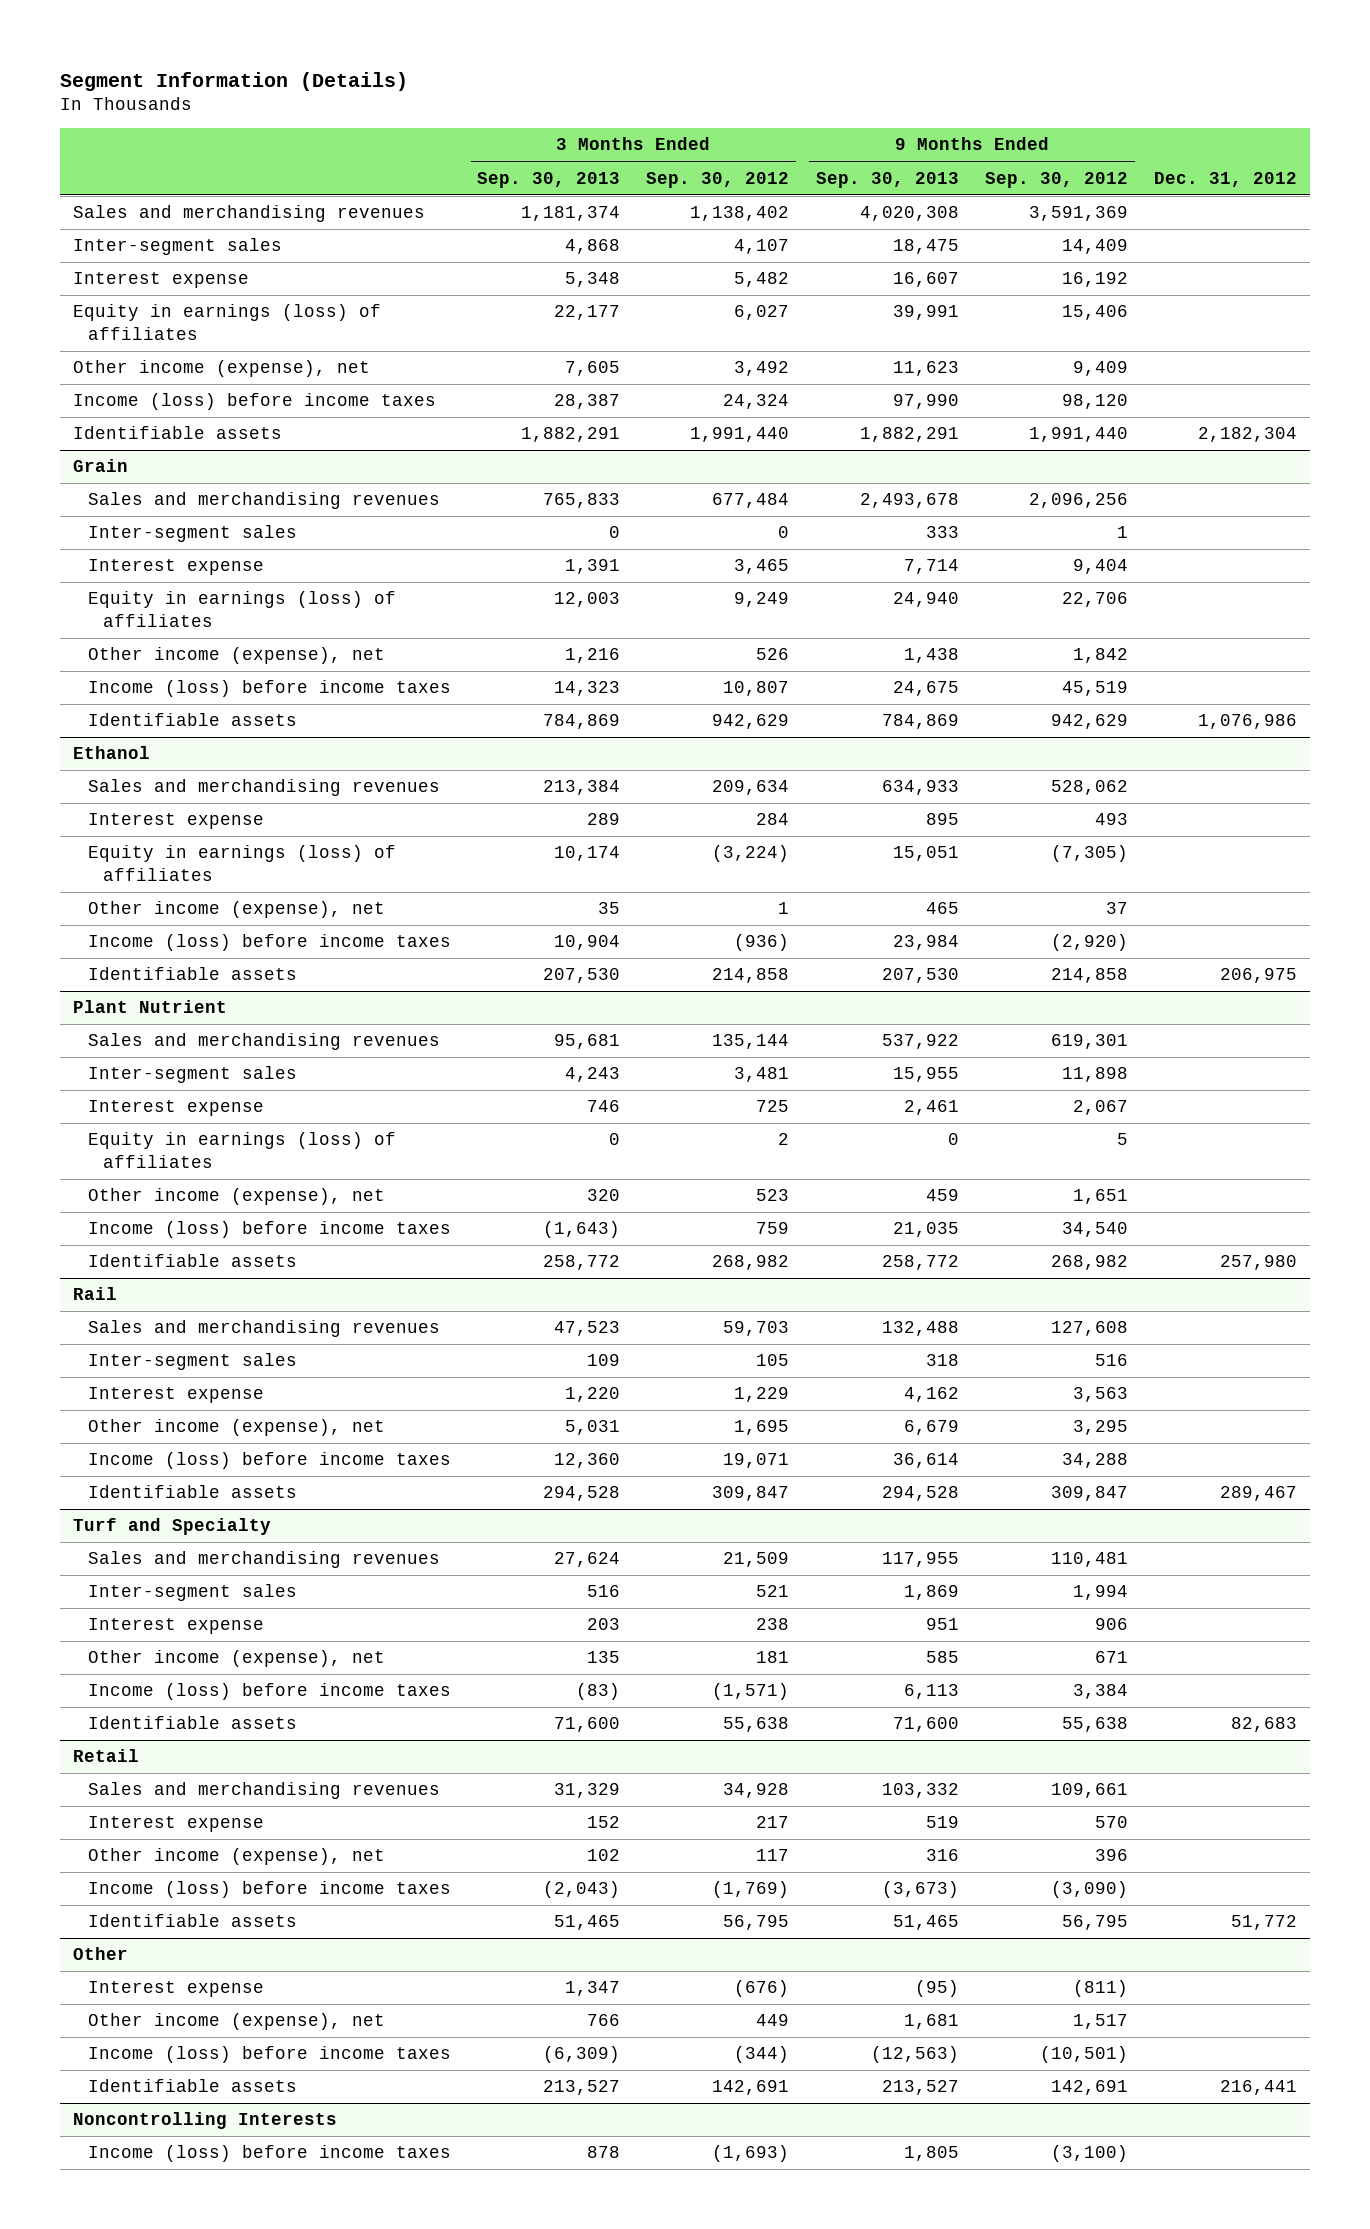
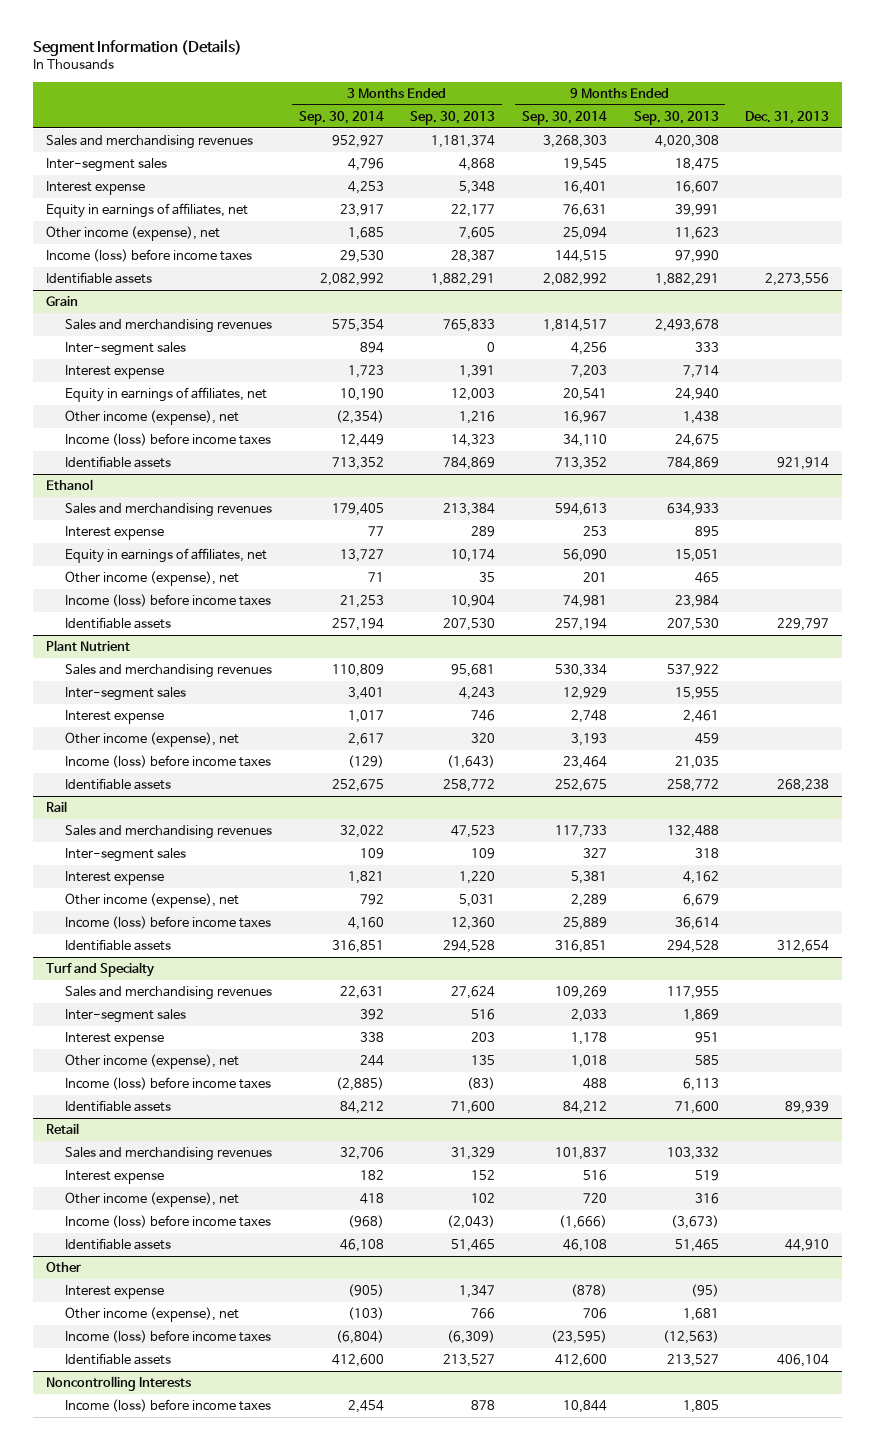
[646,171,790,188] Sep. 30, 2012 -> none
[984,171,1128,188] Sep. 30, 2012 -> none
[1154,171,1298,187] Dec. 31, 2012 -> none
none -> [298,110,384,125] Sep. 30, 2014
none -> [521,110,607,125] Sep. 30, 2014
none -> [745,110,830,124] Dec. 31, 2013
[72,304,381,340] Equity in earnings (loss) of affiliates -> [46,203,249,219] Equity in earnings of affiliates, net
[87,591,396,627] Equity in earnings (loss) of affiliates -> [64,387,267,403] Equity in earnings of affiliates, net
[87,845,396,881] Equity in earnings (loss) of affiliates -> [64,548,267,564] Equity in earnings of affiliates, net
[87,1132,396,1168] Equity in earnings (loss) of affiliates -> none

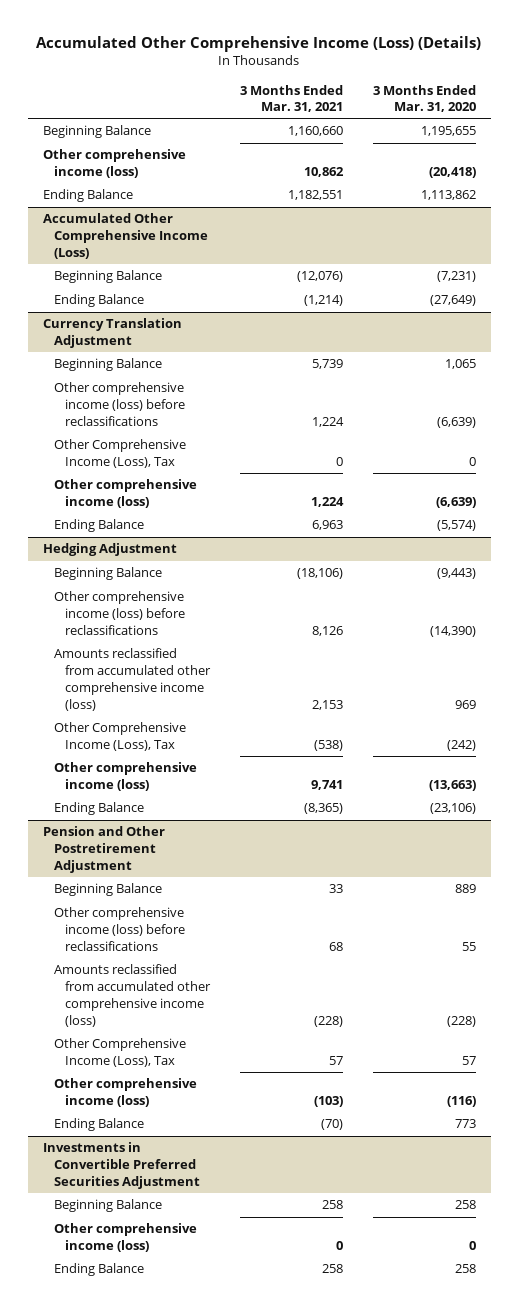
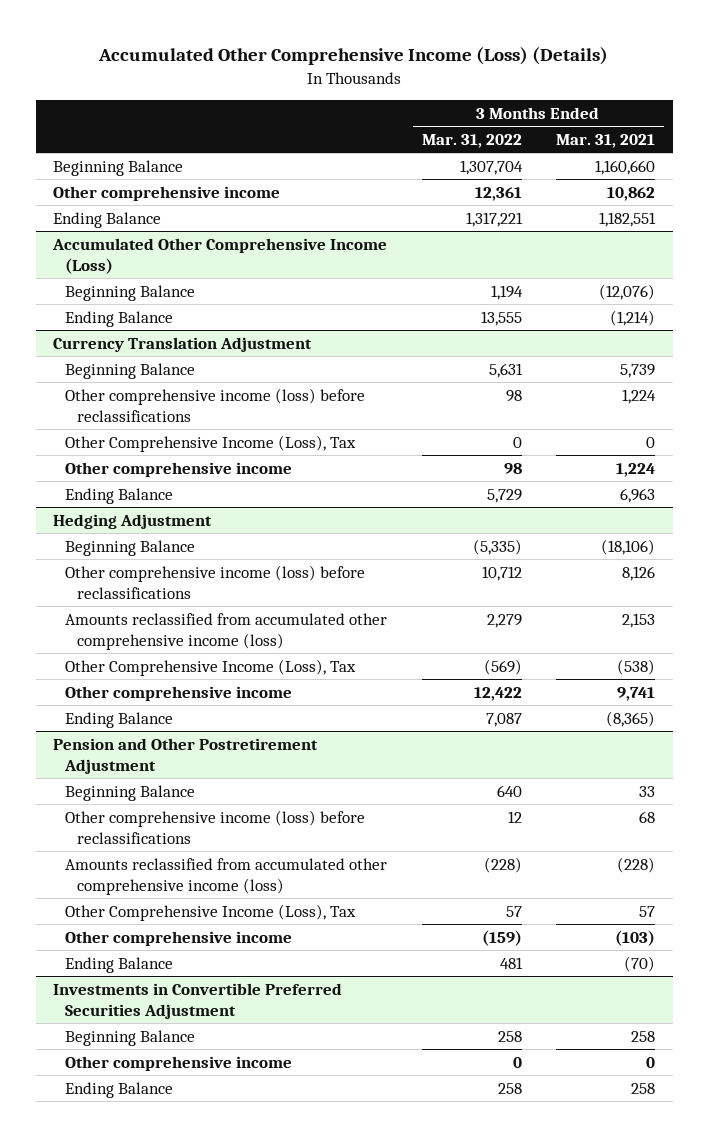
[372,84,476,113] 3 Months Ended Mar. 31, 2020 -> none
none -> [421,133,522,148] Mar. 31, 2022
[42,149,186,179] Other comprehensive income (loss) -> [52,185,280,201] Other comprehensive income
[53,479,197,509] Other comprehensive income (loss) -> [64,461,292,477] Other comprehensive income
[53,762,197,792] Other comprehensive income (loss) -> [64,685,292,701] Other comprehensive income
[53,1078,197,1108] Other comprehensive income (loss) -> [64,930,292,946] Other comprehensive income
[53,1223,197,1253] Other comprehensive income (loss) -> [64,1055,292,1071] Other comprehensive income

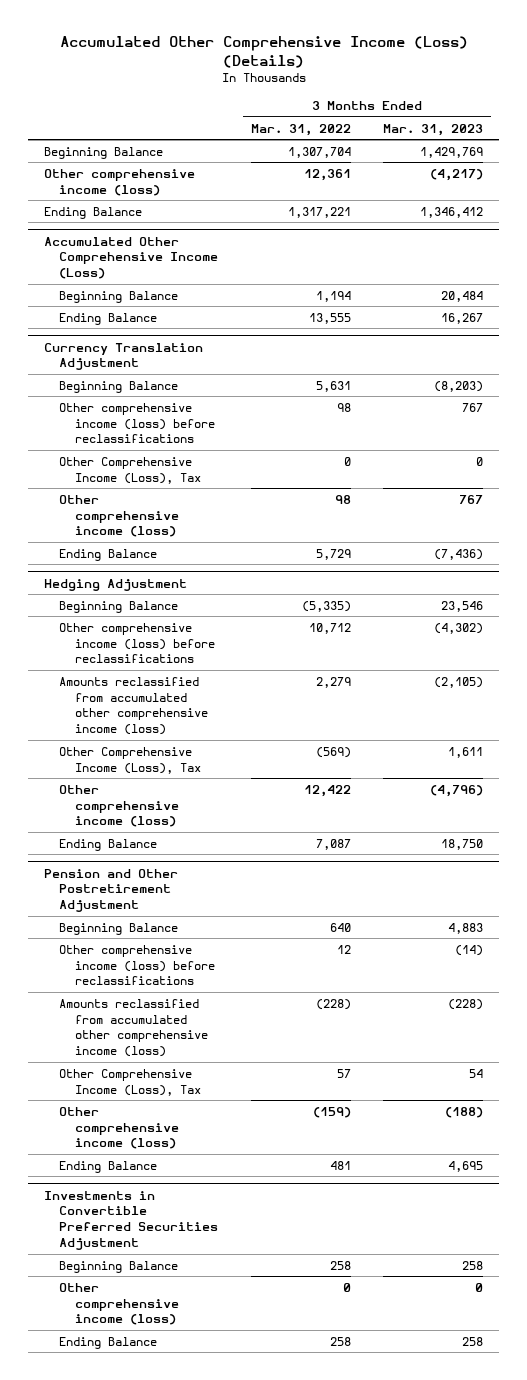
[556,133,656,148] Mar. 31, 2021 -> none
none -> [382,123,483,136] Mar. 31, 2023
[52,185,280,201] Other comprehensive income -> [44,168,196,196] Other comprehensive income (loss)
[64,461,292,477] Other comprehensive income -> [59,494,179,538] Other comprehensive income (loss)
[64,685,292,701] Other comprehensive income -> [59,784,179,828] Other comprehensive income (loss)
[64,930,292,946] Other comprehensive income -> [59,1106,179,1150] Other comprehensive income (loss)
[64,1055,292,1071] Other comprehensive income -> [59,1282,179,1326] Other comprehensive income (loss)

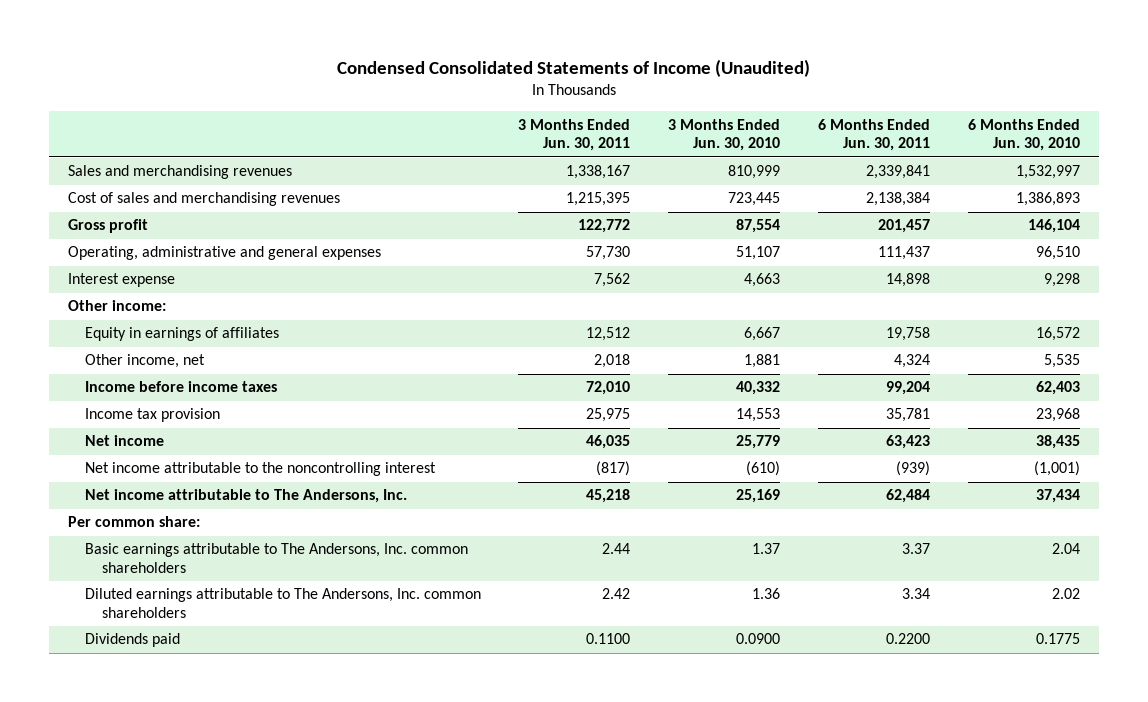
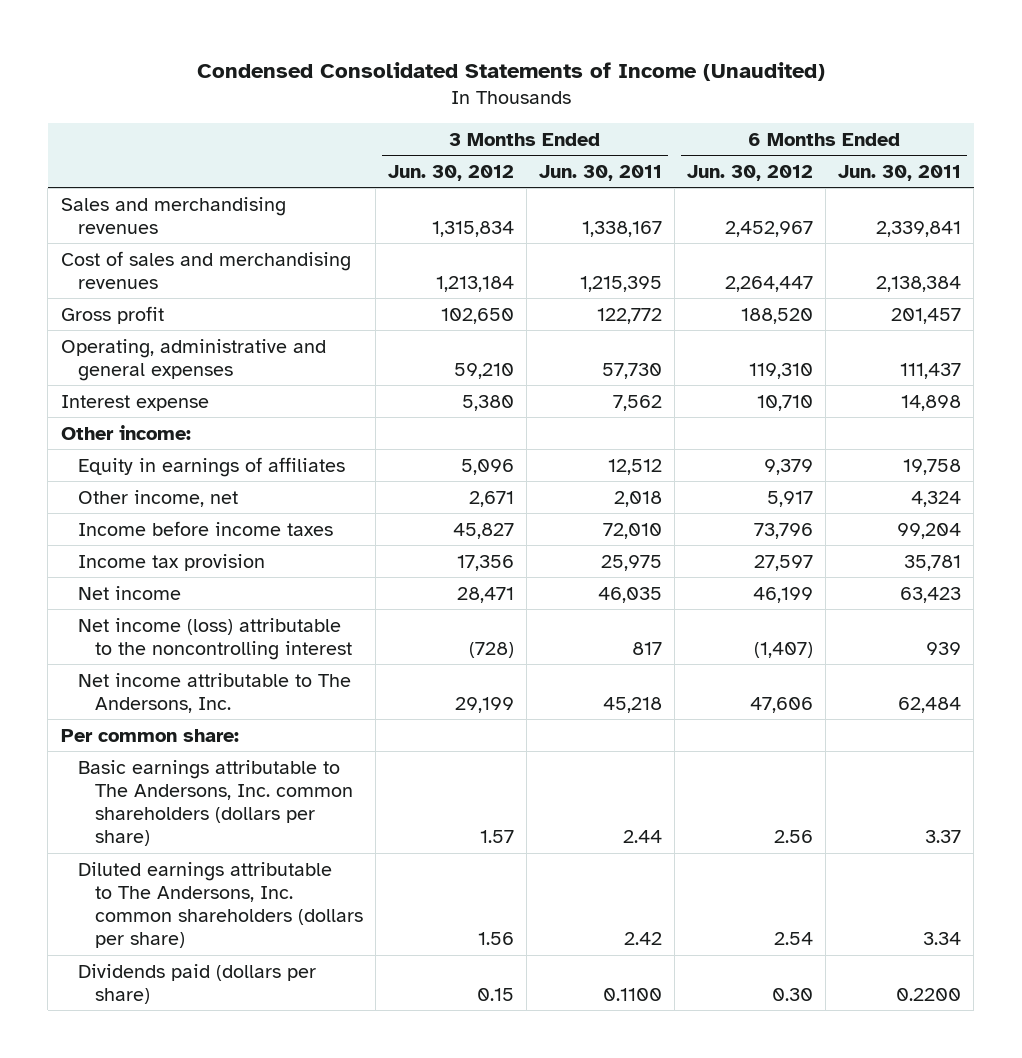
[668,118,781,152] 3 Months Ended Jun. 30, 2010 -> none
[967,118,1080,152] 6 Months Ended Jun. 30, 2010 -> none
none -> [387,164,514,181] Jun. 30, 2012
none -> [686,164,813,181] Jun. 30, 2012
[84,462,436,477] Net income attributable to the noncontrolling interest -> [77,617,352,660] Net income (loss) attributable to the noncontrolling interest
[596,461,631,477] (817) -> [631,641,662,655] 817
[896,461,931,477] (939) -> [926,641,962,655] 939
[84,543,468,574] Basic earnings attributable to The Andersons, Inc. common shareholders -> [77,759,353,847] Basic earnings attributable to The Andersons, Inc. common shareholders (dollars per share)
[84,588,481,619] Diluted earnings attributable to The Andersons, Inc. common shareholders -> [77,861,363,949] Diluted earnings attributable to The Andersons, Inc. common shareholders (dollars per share)
[84,633,180,648] Dividends paid -> [77,963,316,1004] Dividends paid (dollars per share)

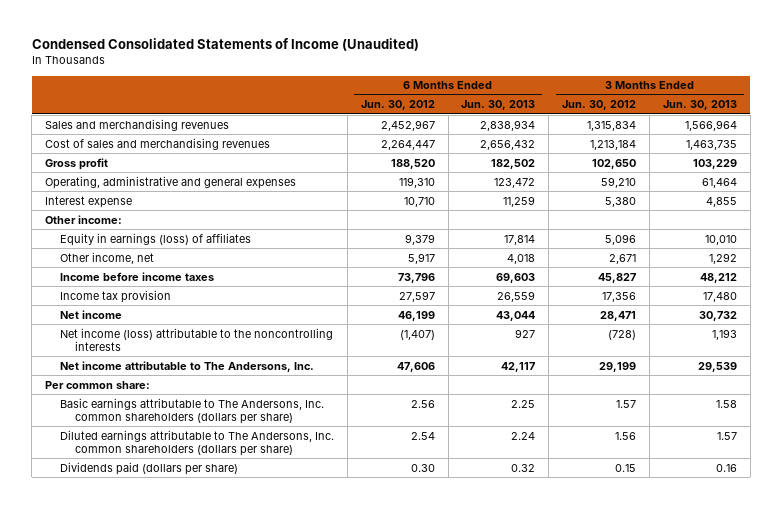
[538,164,662,181] Jun. 30, 2011 -> none
[838,164,962,181] Jun. 30, 2011 -> none
none -> [461,100,536,111] Jun. 30, 2013
none -> [662,100,737,111] Jun. 30, 2013
[77,456,345,477] Equity in earnings of affiliates -> [60,232,252,246] Equity in earnings (loss) of affiliates
[77,617,352,660] Net income (loss) attributable to the noncontrolling interest -> [60,327,334,351] Net income (loss) attributable to the noncontrolling interests

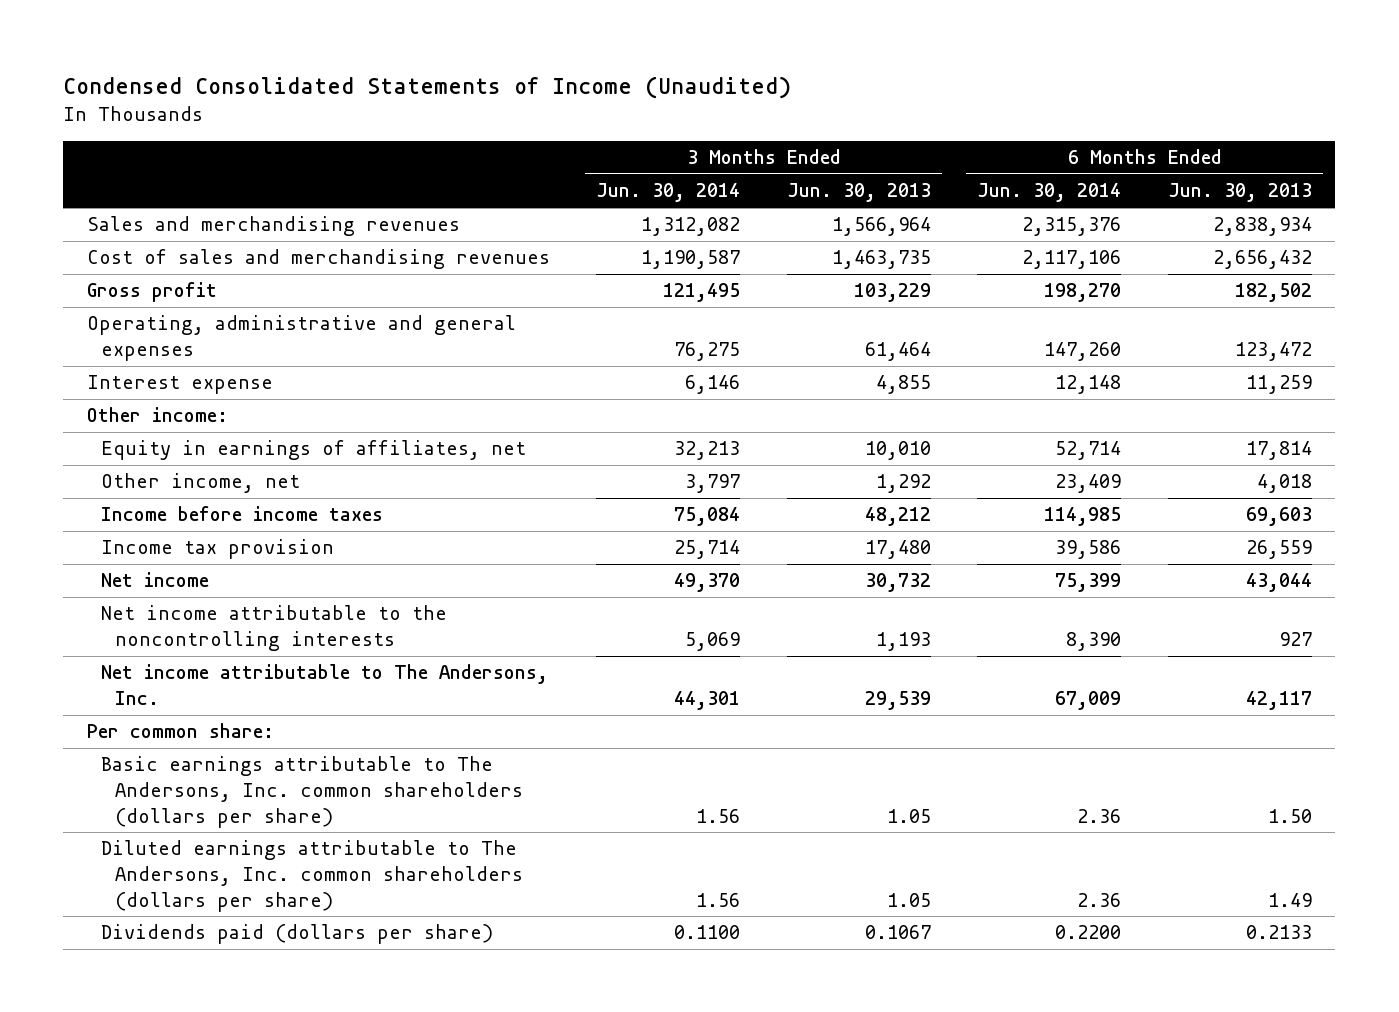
[360,100,435,111] Jun. 30, 2012 -> none
[562,100,637,111] Jun. 30, 2012 -> none
none -> [596,183,741,203] Jun. 30, 2014
none -> [977,183,1122,203] Jun. 30, 2014
[60,232,252,246] Equity in earnings (loss) of affiliates -> [100,440,526,461] Equity in earnings of affiliates, net
[60,327,334,351] Net income (loss) attributable to the noncontrolling interests -> [100,605,447,652] Net income attributable to the noncontrolling interests
[511,399,536,408] 2.25 -> [1267,808,1312,823] 1.50
[715,399,737,408] 1.58 -> [886,808,931,823] 1.05
[511,431,536,440] 2.24 -> [1267,892,1312,907] 1.49
[716,431,737,440] 1.57 -> [886,892,931,907] 1.05
[511,463,536,472] 0.32 -> [1245,925,1312,940] 0.2133
[715,463,737,472] 0.16 -> [864,925,931,940] 0.1067

